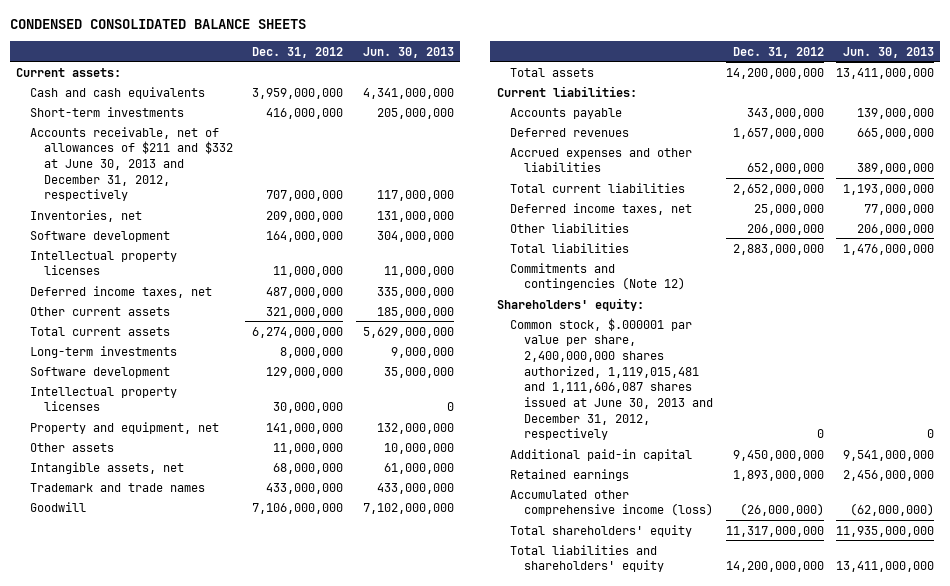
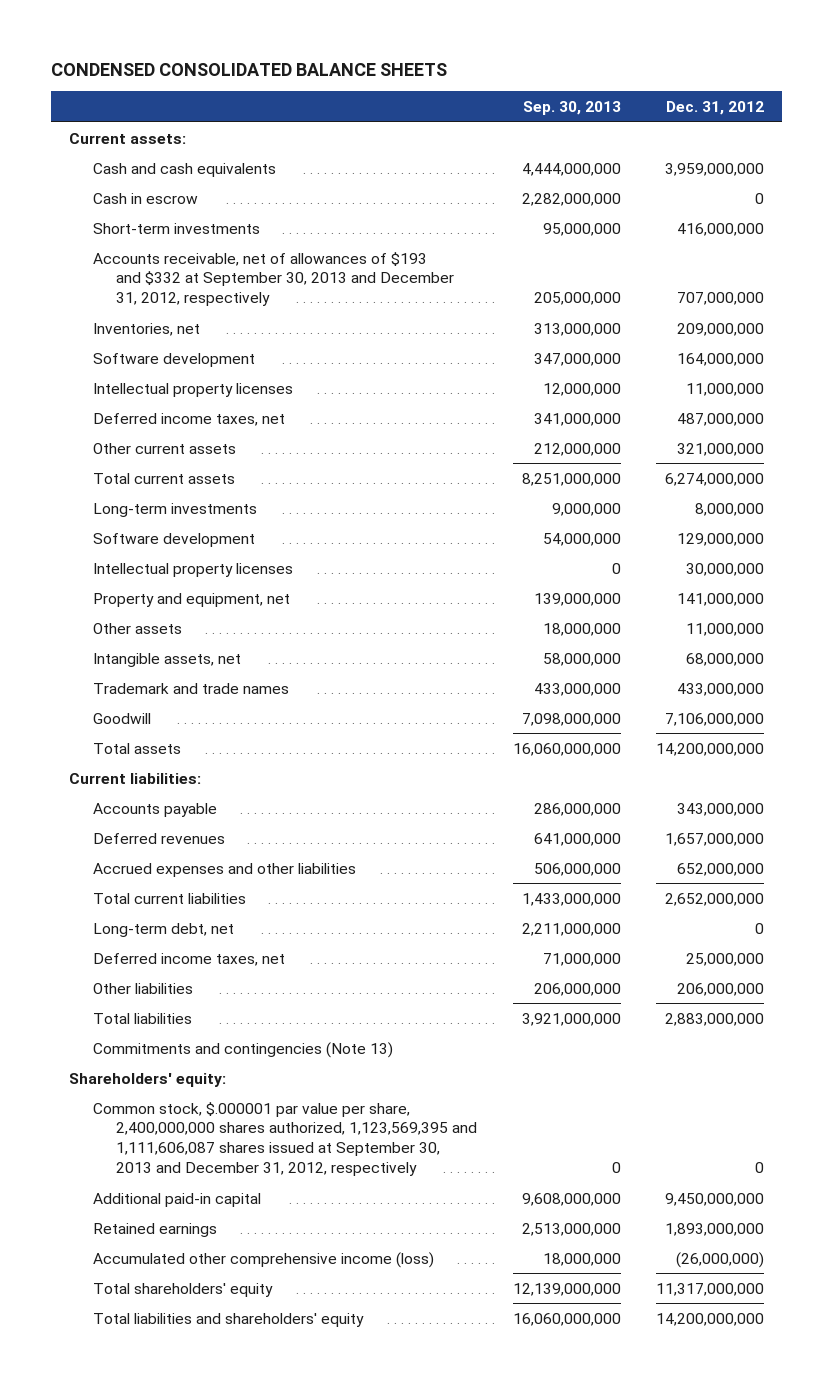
[362,46,454,58] Jun. 30, 2013 -> none
none -> [522,101,621,116] Sep. 30, 2013
none -> [92,192,198,204] Cash in escrow
[30,126,233,202] Accounts receivable, net of allowances of $211 and $332 at June 30, 2013 and December 31, 2012, respectively -> [92,251,455,307] Accounts receivable, net of allowances of $193 and $332 at September 30, 2013 and December 31, 2012, respectively
none -> [92,922,234,937] Long-term debt, net
[510,262,686,291] Commitments and contingencies (Note 12) -> [92,1041,393,1058] Commitments and contingencies (Note 13)
[510,317,714,441] Common stock, $.000001 par value per share, 2,400,000,000 shares authorized, 1,119,015,481 and 1,111,606,087 shares issued at June 30, 2013 and December 31, 2012, respectively -> [92,1101,478,1176] Common stock, $.000001 par value per share, 2,400,000,000 shares authorized, 1,123,569,395 and 1,111,606,087 shares issued at September 30, 2013 and December 31, 2012, respectively

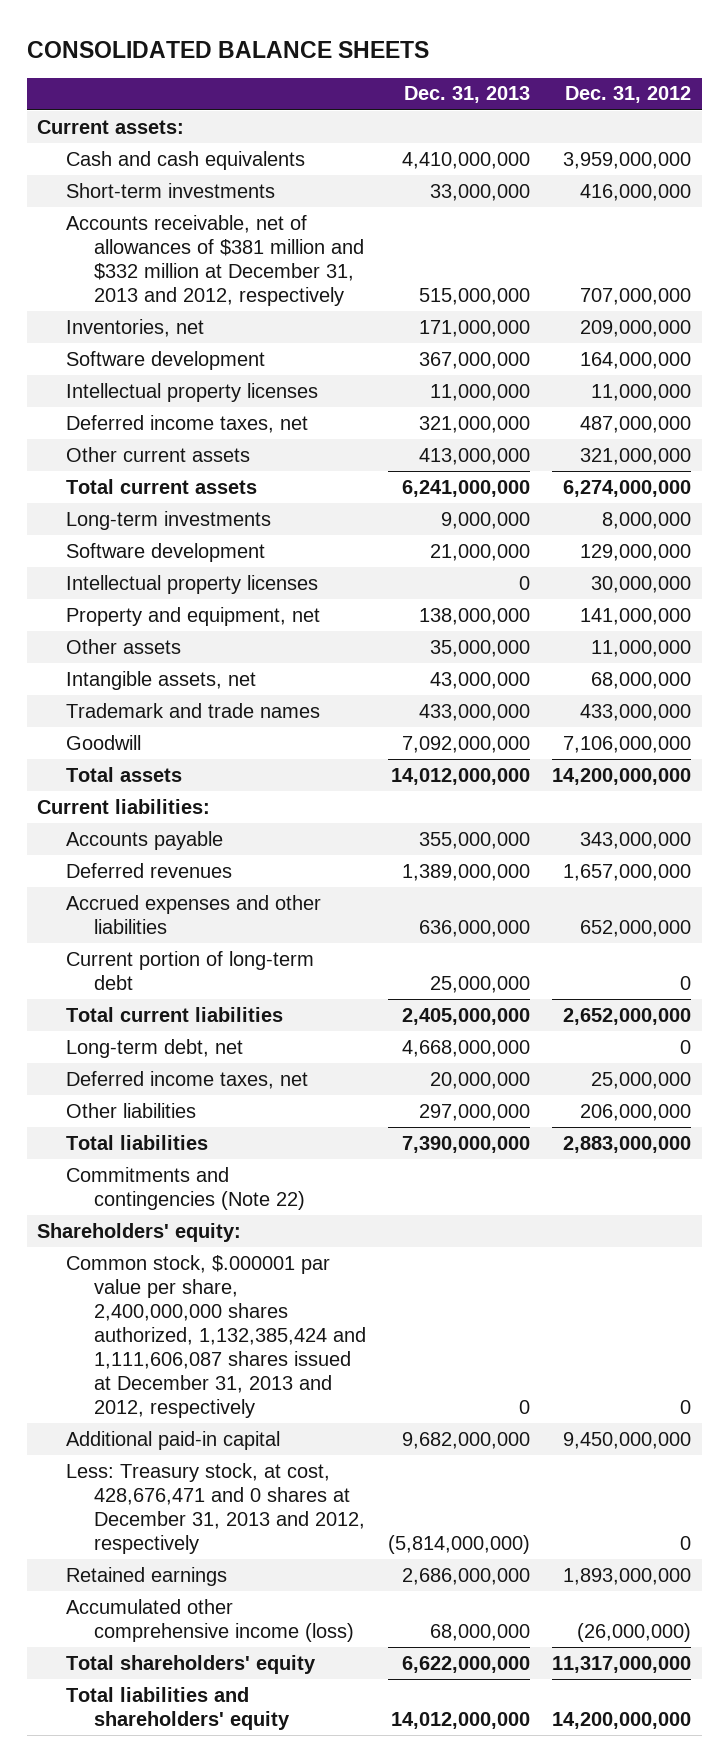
[51,62,448,76] CONDENSED CONSOLIDATED BALANCE SHEETS -> [26,40,429,58] CONSOLIDATED BALANCE SHEETS
[522,101,621,116] Sep. 30, 2013 -> none
none -> [403,86,530,104] Dec. 31, 2013
[92,192,198,204] Cash in escrow -> none
[92,251,455,307] Accounts receivable, net of allowances of $193 and $332 at September 30, 2013 and December 31, 2012, respectively -> [65,214,365,306] Accounts receivable, net of allowances of $381 million and $332 million at December 31, 2013 and 2012, respectively
none -> [65,950,314,990] Current portion of long-term debt
[92,1041,393,1058] Commitments and contingencies (Note 13) -> [65,1166,306,1210] Commitments and contingencies (Note 22)
[92,1101,478,1176] Common stock, $.000001 par value per share, 2,400,000,000 shares authorized, 1,123,569,395 and 1,111,606,087 shares issued at September 30, 2013 and December 31, 2012, respectively -> [65,1254,367,1418] Common stock, $.000001 par value per share, 2,400,000,000 shares authorized, 1,132,385,424 and 1,111,606,087 shares issued at December 31, 2013 and 2012, respectively
none -> [65,1462,366,1554] Less: Treasury stock, at cost, 428,676,471 and 0 shares at December 31, 2013 and 2012, respectively

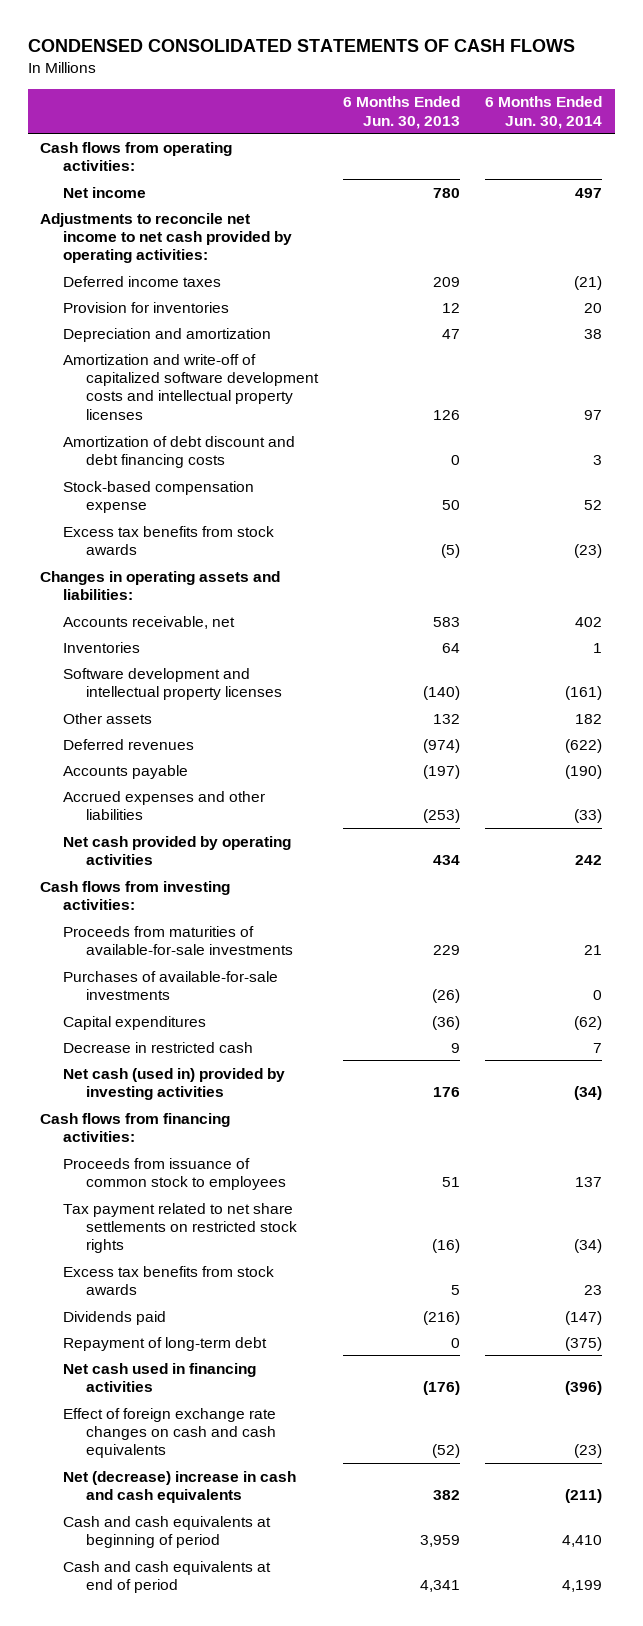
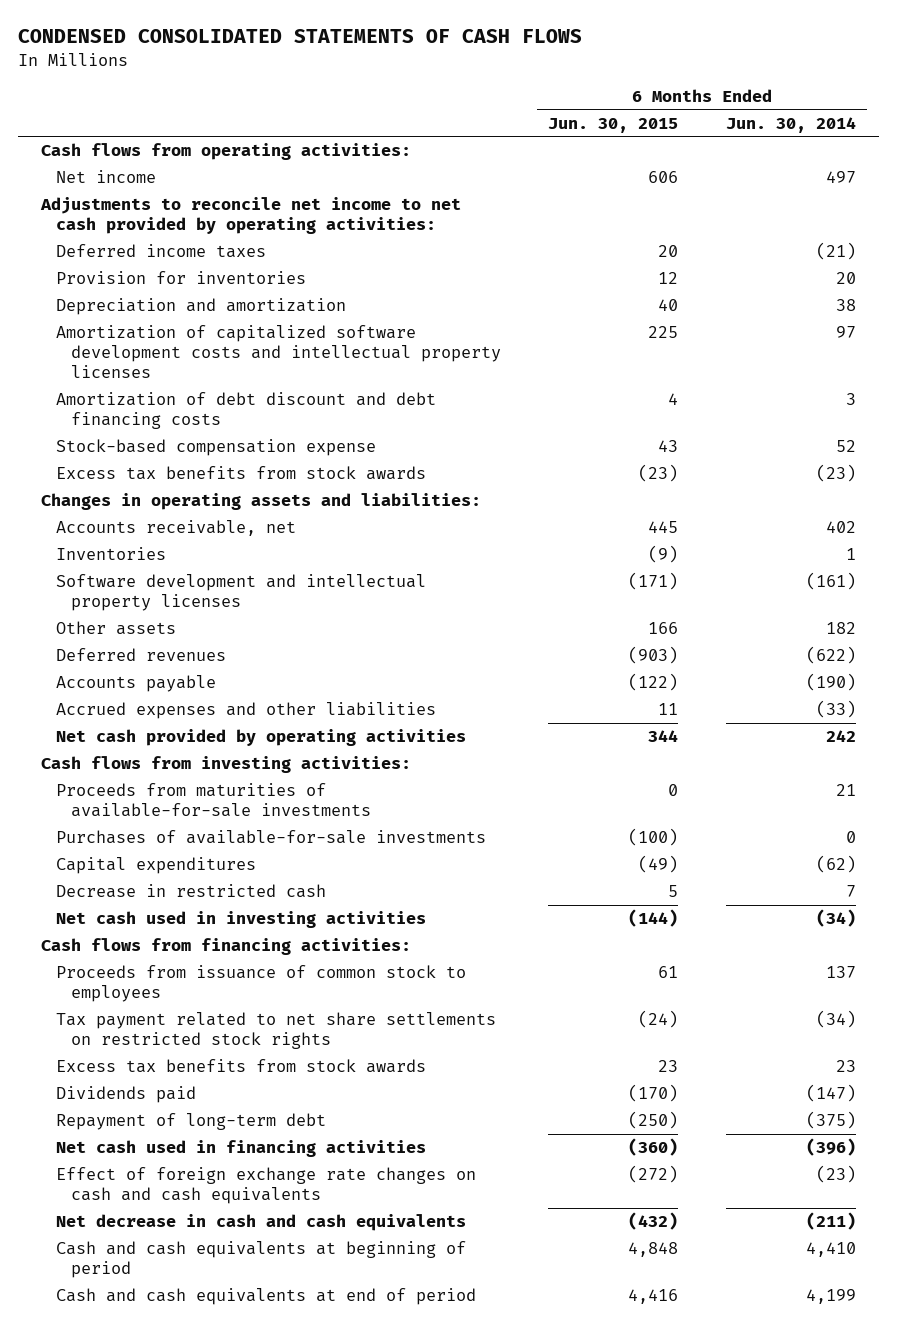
[343,96,461,129] 6 Months Ended Jun. 30, 2013 -> none
none -> [548,117,679,133] Jun. 30, 2015
[63,353,320,420] Amortization and write-off of capitalized software development costs and intellectual property licenses -> [56,325,502,378] Amortization of capitalized software development costs and intellectual property licenses
[63,1067,286,1100] Net cash (used in) provided by investing activities -> [56,911,427,929] Net cash used in investing activities
[63,1470,297,1503] Net (decrease) increase in cash and cash equivalents -> [56,1214,467,1232] Net decrease in cash and cash equivalents

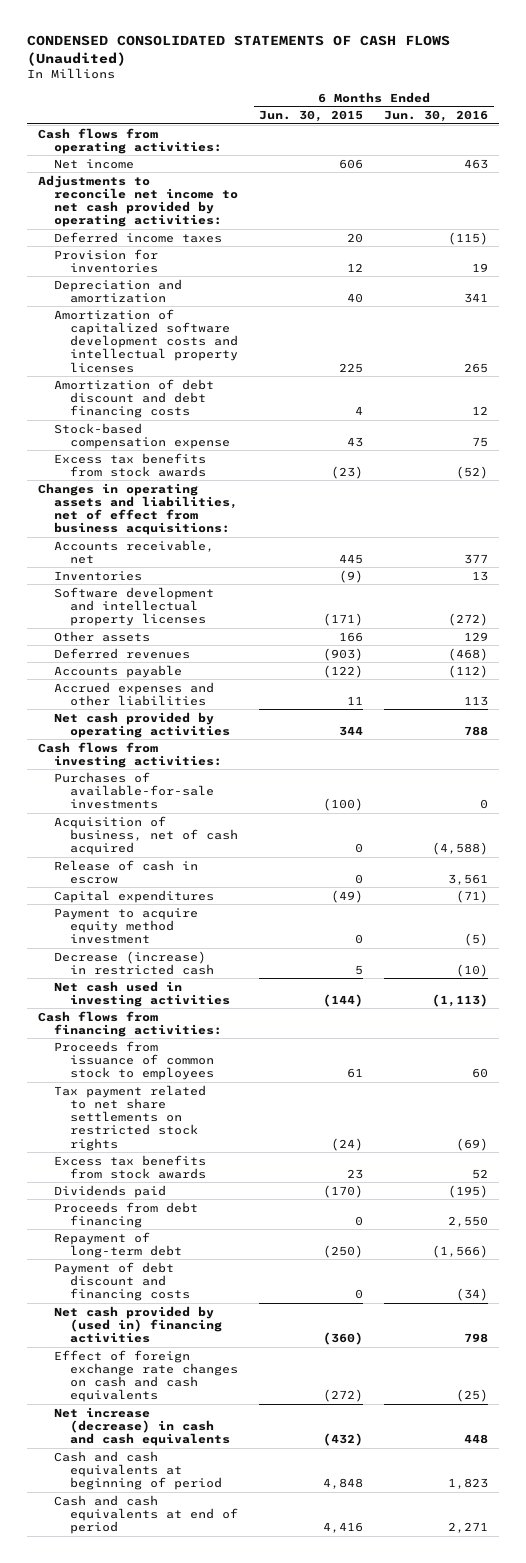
[17,29,582,44] CONDENSED CONSOLIDATED STATEMENTS OF CASH FLOWS -> [27,34,451,66] CONDENSED CONSOLIDATED STATEMENTS OF CASH FLOWS (Unaudited)
[725,116,856,133] Jun. 30, 2014 -> none
none -> [384,110,489,123] Jun. 30, 2016
[41,493,482,511] Changes in operating assets and liabilities: -> [37,482,238,536] Changes in operating assets and liabilities, net of effect from business acquisitions:
[56,783,372,818] Proceeds from maturities of available-for-sale investments -> none
none -> [53,815,239,856] Acquisition of business, net of cash acquired
none -> [53,859,198,884] Release of cash in escrow
none -> [53,907,198,945] Payment to acquire equity method investment
[56,884,327,899] Decrease in restricted cash -> [53,950,215,975] Decrease (increase) in restricted cash
none -> [53,1201,198,1228] Proceeds from debt financing
none -> [53,1261,191,1302] Payment of debt discount and financing costs
[56,1140,427,1158] Net cash used in financing activities -> [53,1305,223,1344] Net cash provided by (used in) financing activities
[56,1214,467,1232] Net decrease in cash and cash equivalents -> [53,1406,231,1447] Net increase (decrease) in cash and cash equivalents

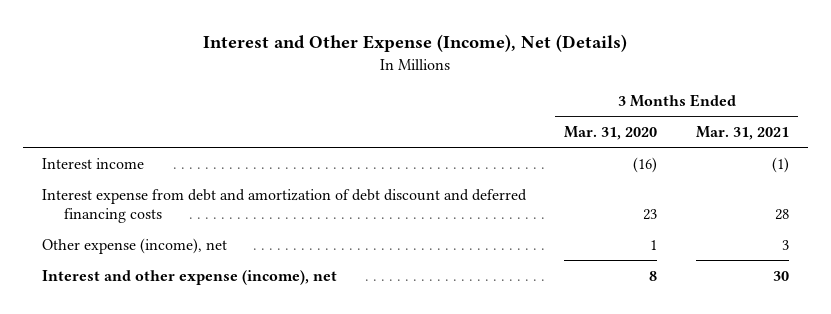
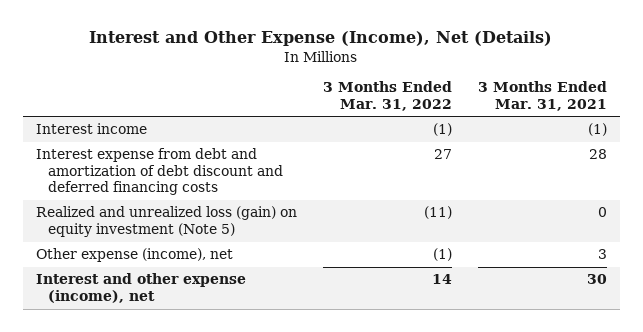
[564,126,658,141] Mar. 31, 2020 -> none
none -> [322,81,452,111] 3 Months Ended Mar. 31, 2022
none -> [35,206,297,237] Realized and unrealized loss (gain) on equity investment (Note 5)

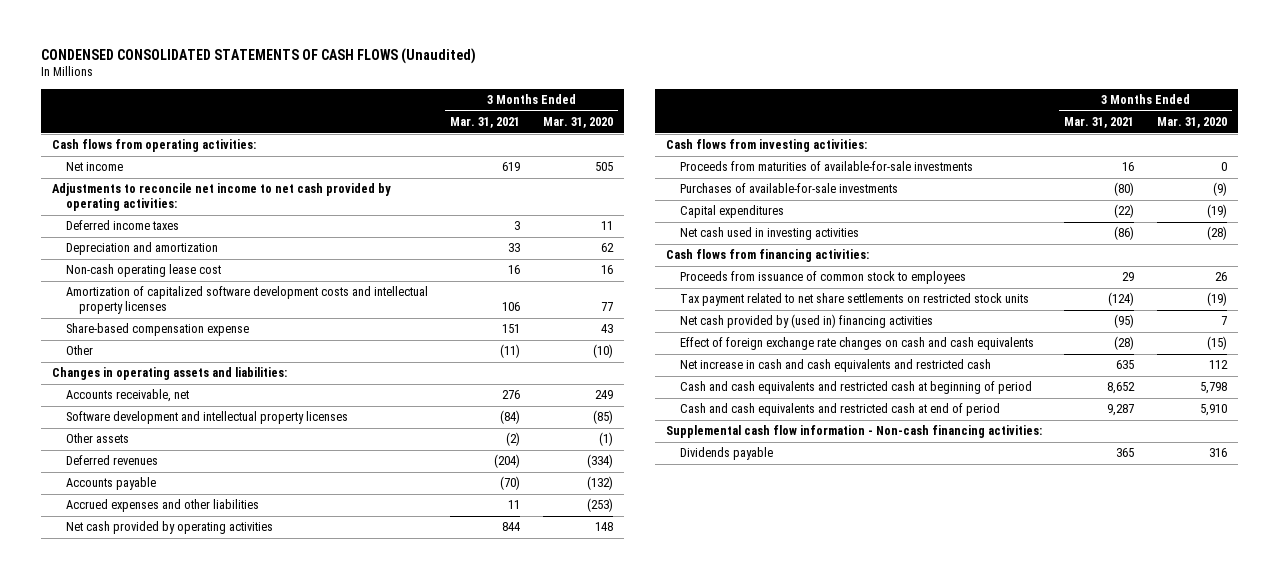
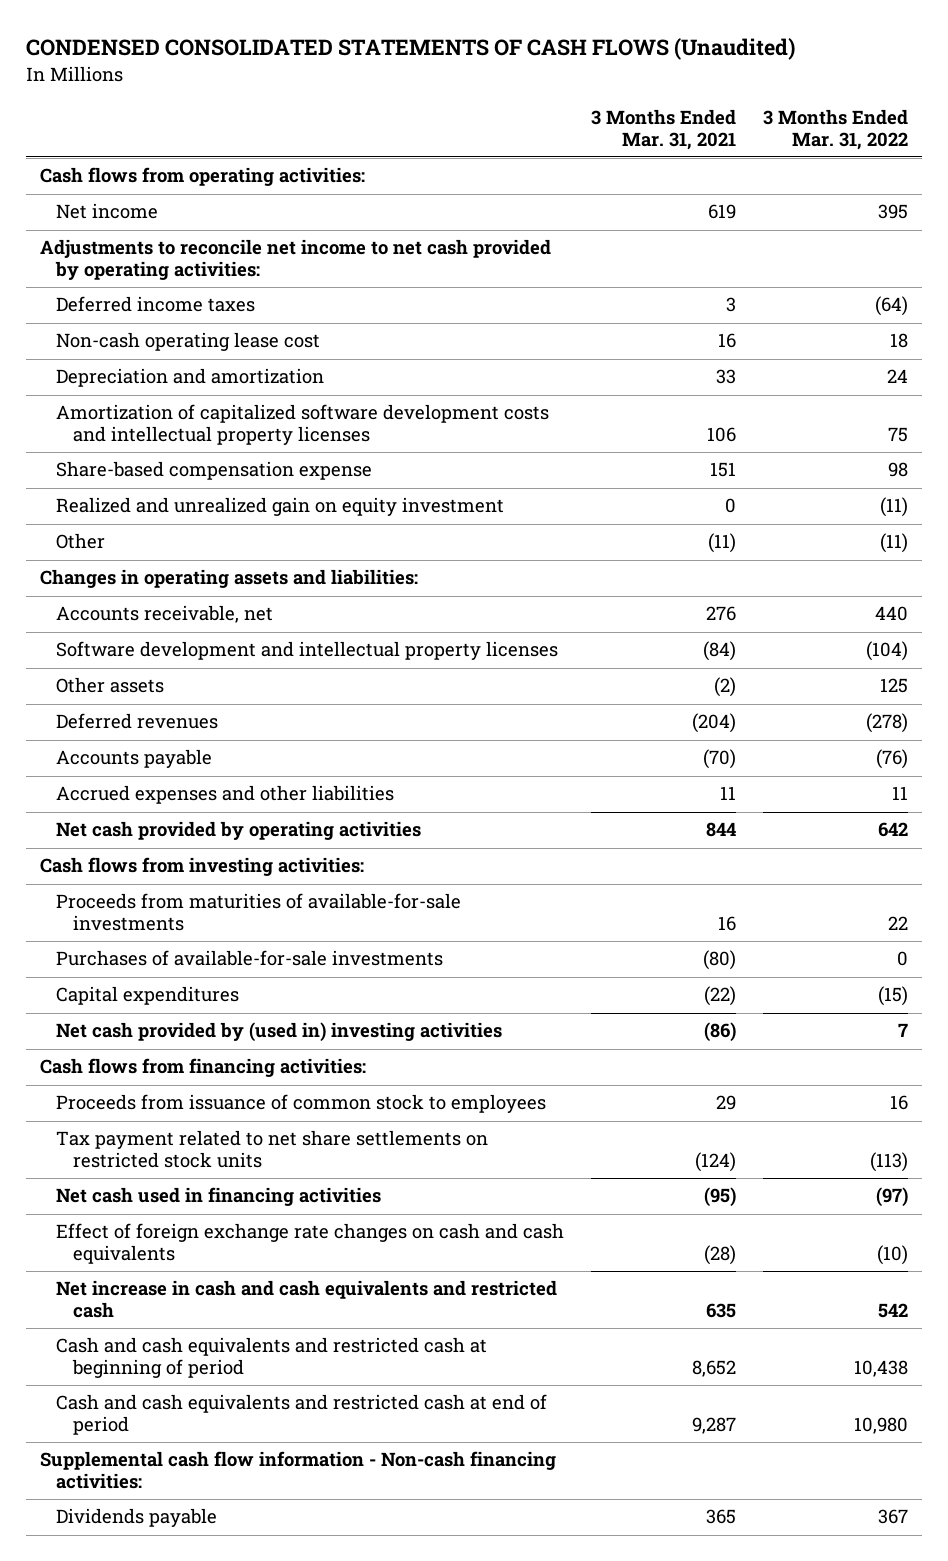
[542,117,613,129] Mar. 31, 2020 -> none
none -> [763,108,909,150] 3 Months Ended Mar. 31, 2022
[65,242,218,256] Depreciation and amortization -> [56,368,325,388] Depreciation and amortization
none -> [56,497,505,517] Realized and unrealized gain on equity investment
[679,227,859,241] Net cash used in investing activities -> [56,1022,503,1043] Net cash provided by (used in) investing activities
[679,314,933,329] Net cash provided by (used in) financing activities -> [56,1187,382,1207] Net cash used in financing activities

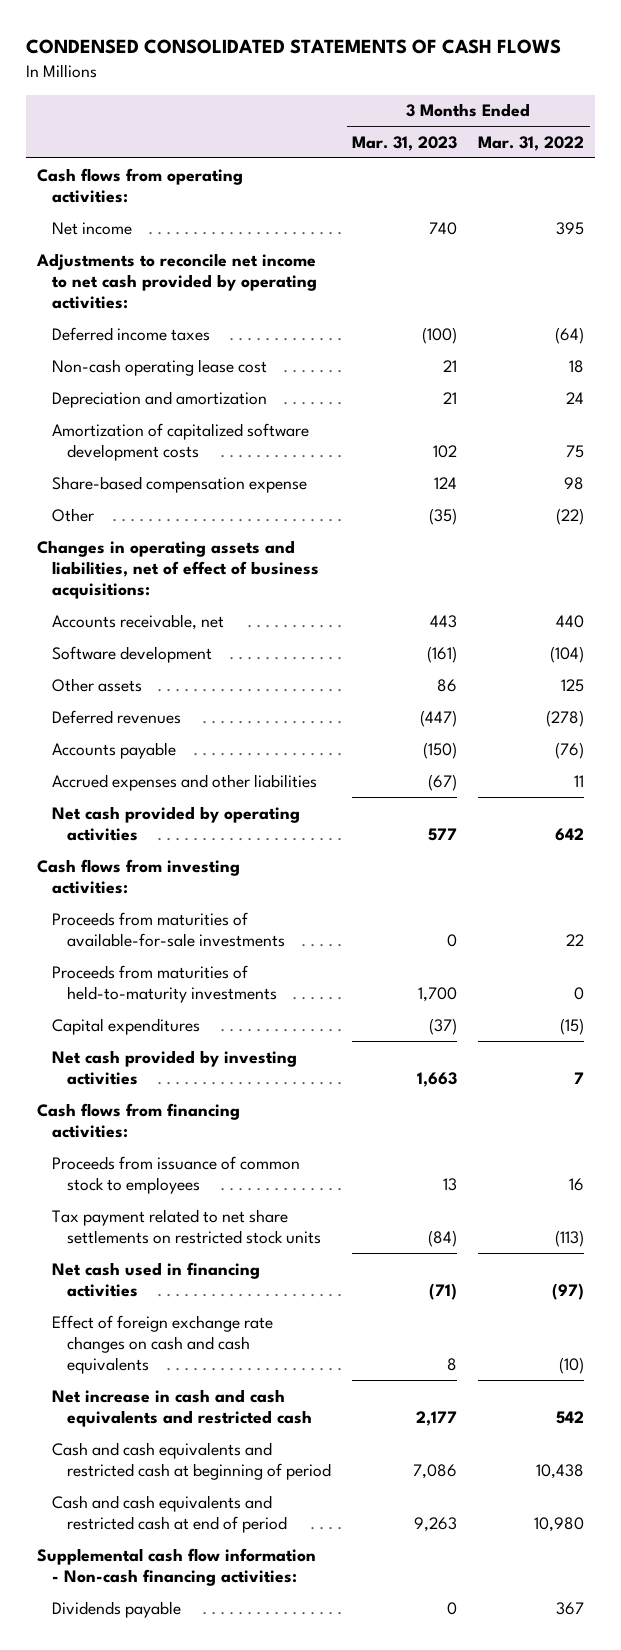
[26,38,796,61] CONDENSED CONSOLIDATED STATEMENTS OF CASH FLOWS (Unaudited) -> [26,39,562,55] CONDENSED CONSOLIDATED STATEMENTS OF CASH FLOWS
[591,108,737,150] 3 Months Ended Mar. 31, 2021 -> none
none -> [352,135,458,151] Mar. 31, 2023
[56,404,550,446] Amortization of capitalized software development costs and intellectual property licenses -> [51,422,309,461] Amortization of capitalized software development costs
[56,497,505,517] Realized and unrealized gain on equity investment -> none
[880,533,909,554] (11) -> [556,507,585,525] (22)
[39,569,418,589] Changes in operating assets and liabilities: -> [36,539,319,599] Changes in operating assets and liabilities, net of effect of business acquisitions:
[56,641,559,661] Software development and intellectual property licenses -> [51,645,212,663] Software development
[56,950,444,967] Purchases of available-for-sale investments -> none
none -> [51,964,277,1003] Proceeds from maturities of held-to-maturity investments
[56,1022,503,1043] Net cash provided by (used in) investing activities -> [51,1049,297,1085] Net cash provided by investing activities

